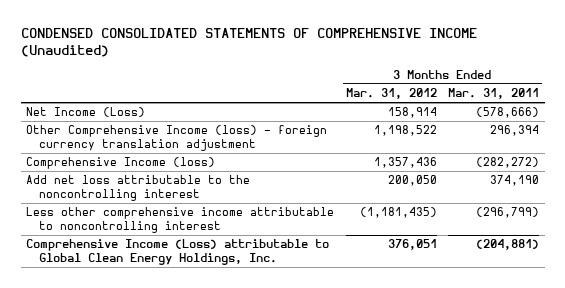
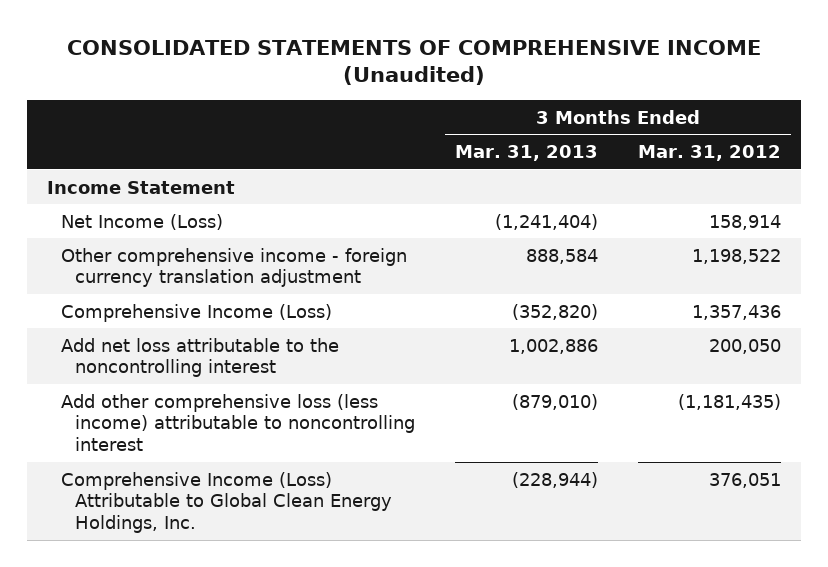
[20,27,477,57] CONDENSED CONSOLIDATED STATEMENTS OF COMPREHENSIVE INCOME (Unaudited) -> [66,39,761,86] CONSOLIDATED STATEMENTS OF COMPREHENSIVE INCOME (Unaudited)
[447,88,539,100] Mar. 31, 2011 -> none
none -> [454,144,598,161] Mar. 31, 2013
none -> [47,180,236,194] Income Statement
[26,125,328,152] Other Comprehensive Income (loss) - foreign currency translation adjustment -> [61,247,408,288] Other comprehensive income - foreign currency translation adjustment
[26,157,216,170] Comprehensive Income (loss) -> [61,303,333,322] Comprehensive Income (Loss)
[26,207,335,234] Less other comprehensive income attributable to noncontrolling interest -> [61,393,416,452] Add other comprehensive loss (less income) attributable to noncontrolling interest
[26,239,330,266] Comprehensive Income (Loss) attributable to Global Clean Energy Holdings, Inc. -> [61,471,393,534] Comprehensive Income (Loss) Attributable to Global Clean Energy Holdings, Inc.

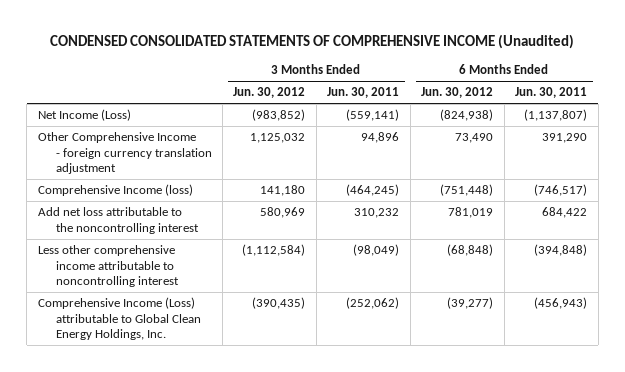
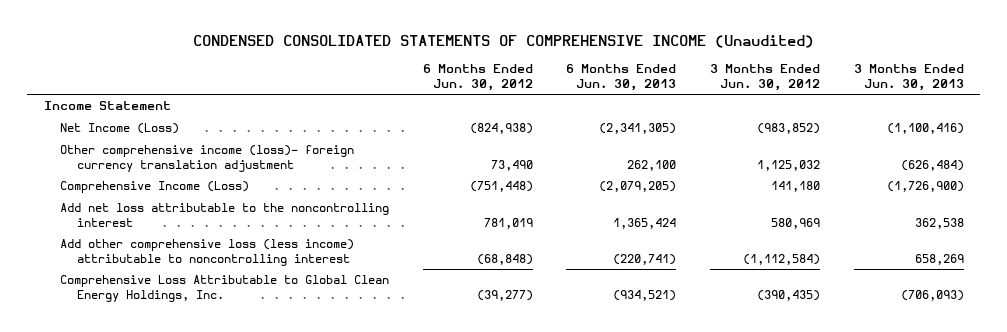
[327,87,400,99] Jun. 30, 2011 -> none
[515,87,588,99] Jun. 30, 2011 -> none
none -> [566,63,677,91] 6 Months Ended Jun. 30, 2013
none -> [853,63,964,91] 3 Months Ended Jun. 30, 2013
none -> [43,101,171,111] Income Statement
[37,132,212,175] Other Comprehensive Income - foreign currency translation adjustment -> [60,145,355,173] Other comprehensive income (loss)- foreign currency translation adjustment
[37,184,193,197] Comprehensive Income (loss) -> [60,181,250,194] Comprehensive Income (Loss)
[37,245,179,288] Less other comprehensive income attributable to noncontrolling interest -> [60,239,355,267] Add other comprehensive loss (less income) attributable to noncontrolling interest
[37,297,201,341] Comprehensive Income (Loss) attributable to Global Clean Energy Holdings, Inc. -> [60,275,390,303] Comprehensive Loss Attributable to Global Clean Energy Holdings, Inc.

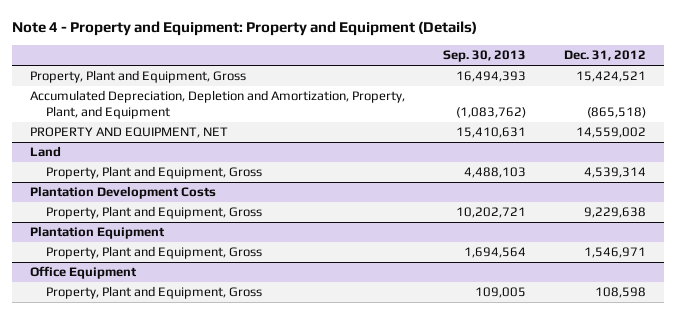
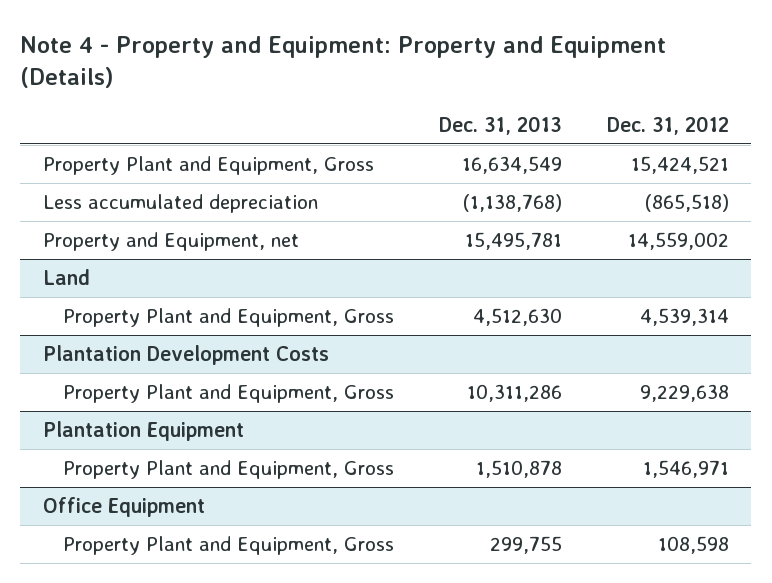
[442,50,526,63] Sep. 30, 2013 -> none
none -> [439,115,563,135] Dec. 31, 2013
[30,70,247,84] Property, Plant and Equipment, Gross -> [42,155,374,175] Property Plant and Equipment, Gross
[30,90,406,120] Accumulated Depreciation, Depletion and Amortization, Property, Plant, and Equipment -> [42,193,318,213] Less accumulated depreciation
[30,127,229,139] PROPERTY AND EQUIPMENT, NET -> [42,231,299,251] Property and Equipment, net
[45,166,262,180] Property, Plant and Equipment, Gross -> [63,307,395,327] Property Plant and Equipment, Gross
[45,206,262,220] Property, Plant and Equipment, Gross -> [63,383,395,403] Property Plant and Equipment, Gross
[45,246,262,260] Property, Plant and Equipment, Gross -> [63,459,395,479] Property Plant and Equipment, Gross
[45,286,262,300] Property, Plant and Equipment, Gross -> [63,535,395,555] Property Plant and Equipment, Gross

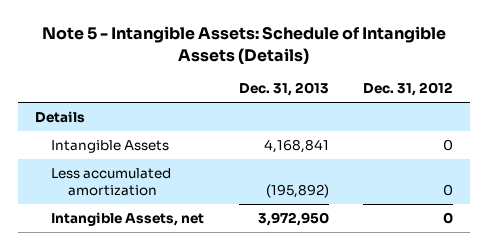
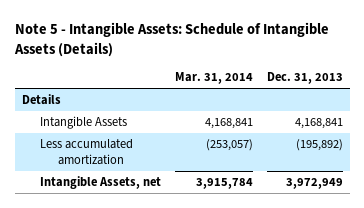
[362,82,453,97] Dec. 31, 2012 -> none
none -> [174,72,253,85] Mar. 31, 2014
[257,211,329,226] 3,972,950 -> [285,178,343,190] 3,972,949

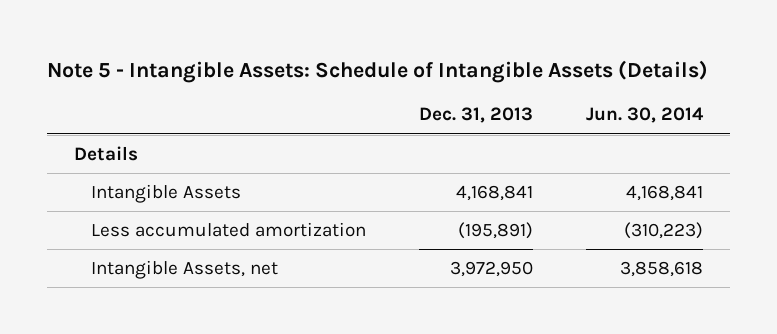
[174,72,253,85] Mar. 31, 2014 -> none
none -> [586,107,705,124] Jun. 30, 2014
[295,139,343,152] (195,892) -> [457,221,533,239] (195,891)
[285,178,343,190] 3,972,949 -> [449,260,533,277] 3,972,950

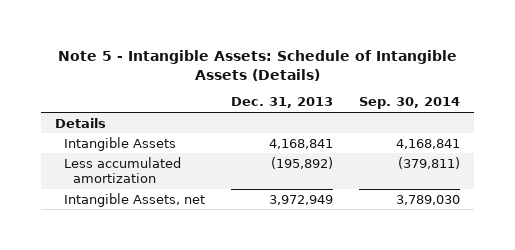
[586,107,705,124] Jun. 30, 2014 -> none
none -> [359,97,461,110] Sep. 30, 2014
[457,221,533,239] (195,891) -> [271,156,334,169] (195,892)
[449,260,533,277] 3,972,950 -> [269,194,334,205] 3,972,949

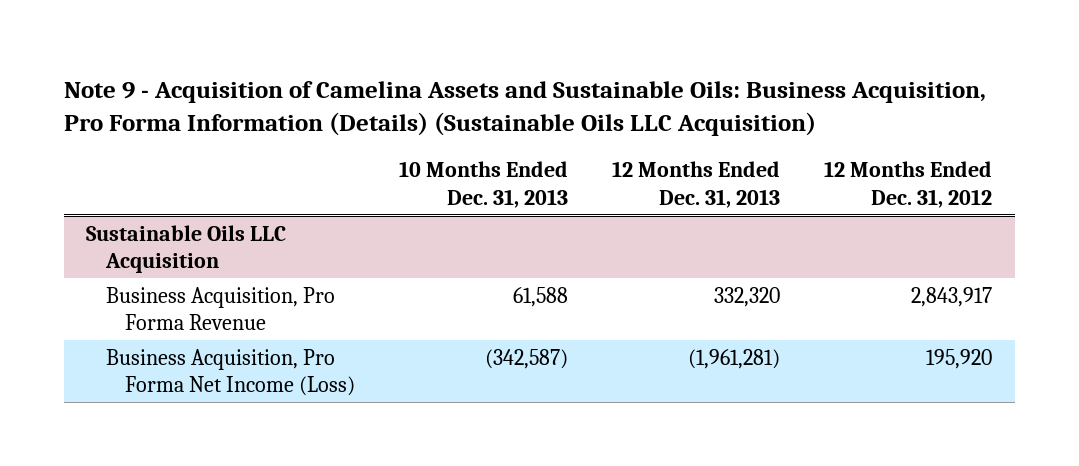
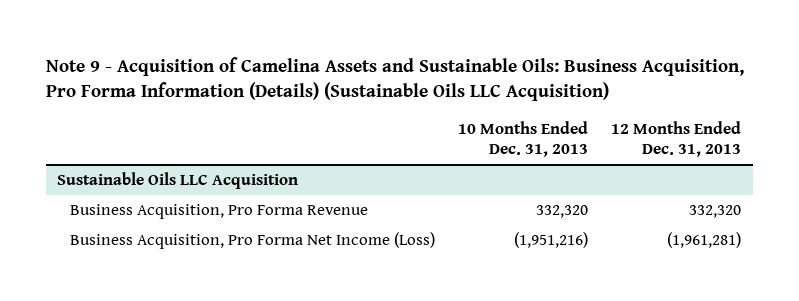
[824,161,993,208] 12 Months Ended Dec. 31, 2012 -> none
[513,286,569,307] 61,588 -> [536,205,589,219] 332,320
[485,348,569,369] (342,587) -> [514,232,589,249] (1,951,216)

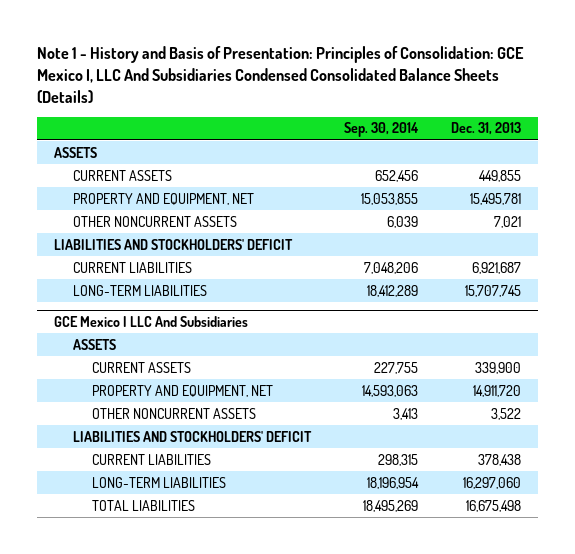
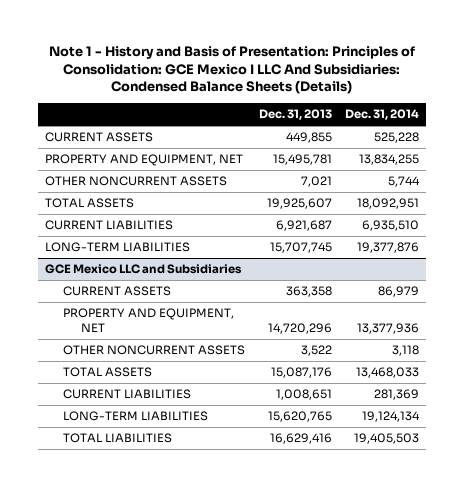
[37,46,525,103] Note 1 - History and Basis of Presentation: Principles of Consolidation: GCE Mexico I, LLC And Subsidiaries Condensed Consolidated Balance Sheets (Details) -> [49,46,416,95] Note 1 - History and Basis of Presentation: Principles of Consolidation: GCE Mexico I LLC And Subsidiaries: Condensed Balance Sheets (Details)
[344,122,420,138] Sep. 30, 2014 -> none
none -> [345,109,420,121] Dec. 31, 2014
[53,146,97,158] ASSETS -> none
[53,238,293,250] LIABILITIES AND STOCKHOLDERS' DEFICIT -> none
none -> [45,198,135,209] TOTAL ASSETS
[72,338,116,350] ASSETS -> none
[53,316,248,328] GCE Mexico I LLC And Subsidiaries -> [45,264,243,275] GCE Mexico LLC and Subsidiaries
[475,361,522,374] 339,900 -> [285,286,332,298] 363,358
[473,384,522,397] 14,911,720 -> [267,322,332,334] 14,720,296
[72,430,312,442] LIABILITIES AND STOCKHOLDERS' DEFICIT -> none
none -> [63,367,153,378] TOTAL ASSETS
[478,453,522,466] 378,438 -> [275,389,332,401] 1,008,651
[463,476,522,489] 16,297,060 -> [267,411,332,423] 15,620,765
[466,499,522,512] 16,675,498 -> [269,433,332,445] 16,629,416

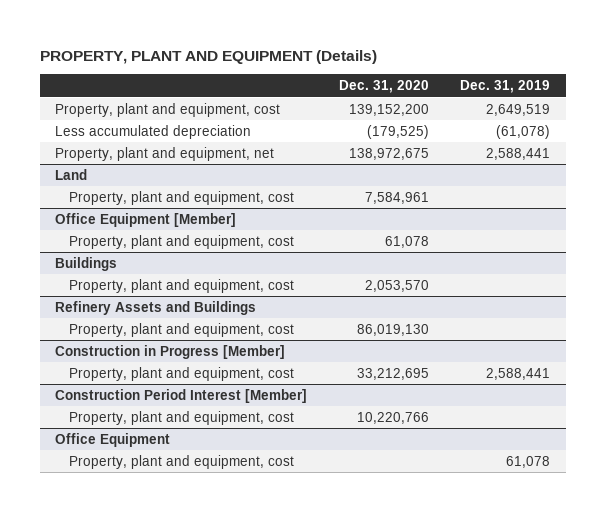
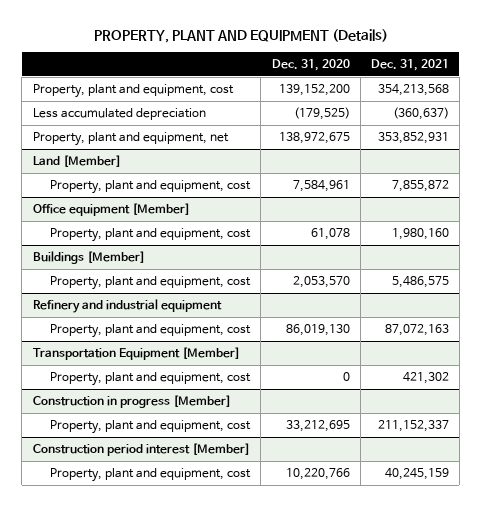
[460,80,551,94] Dec. 31, 2019 -> none
none -> [370,59,449,72] Dec. 31, 2021
[55,168,88,180] Land -> [32,155,121,168] Land [Member]
[55,212,237,227] Office Equipment [Member] -> [32,203,190,217] Office equipment [Member]
[55,256,118,271] Buildings -> [32,251,145,265] Buildings [Member]
[55,300,257,315] Refinery Assets and Buildings -> none
none -> [32,299,222,314] Refinery and industrial equipment
none -> [32,347,240,361] Transportation Equipment [Member]
none -> [50,372,252,387] Property, plant and equipment, cost
[55,344,286,359] Construction in Progress [Member] -> [32,395,231,409] Construction in progress [Member]
[55,388,308,403] Construction Period Interest [Member] -> [32,443,250,457] Construction period interest [Member]
[55,432,171,447] Office Equipment -> none
[69,454,295,469] Property, plant and equipment, cost -> none

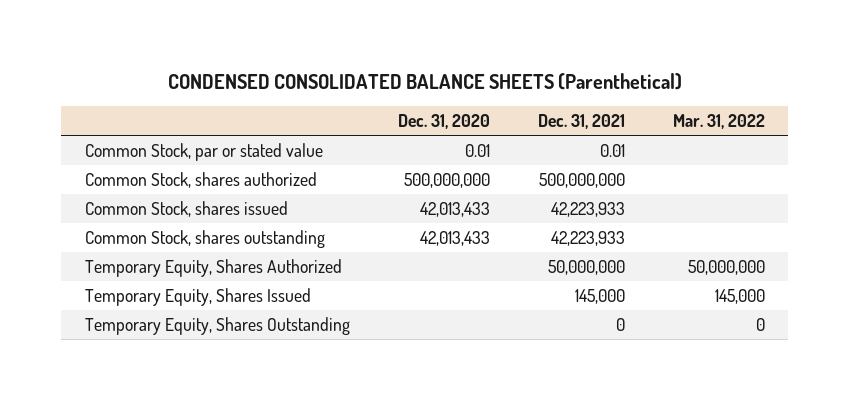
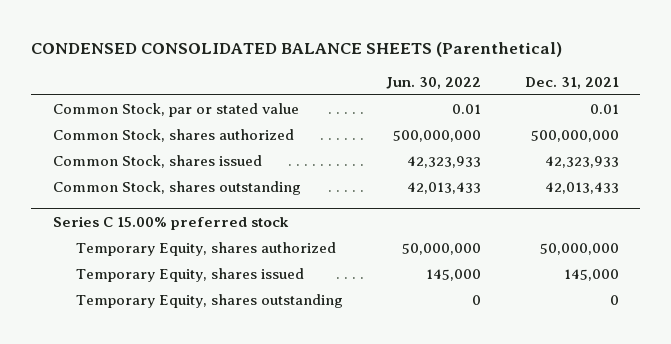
[398,114,491,130] Dec. 31, 2020 -> none
[672,114,765,130] Mar. 31, 2022 -> none
none -> [386,76,482,89] Jun. 30, 2022
[550,201,625,217] 42,223,933 -> [544,156,619,169] 42,323,933
[550,230,625,246] 42,223,933 -> [544,182,619,195] 42,013,433
none -> [52,215,289,230] Series C 15.00% preferred stock
[85,258,343,277] Temporary Equity, Shares Authorized -> [75,242,336,257] Temporary Equity, shares authorized
[85,287,312,306] Temporary Equity, Shares Issued -> [75,268,304,283] Temporary Equity, shares issued
[85,316,351,335] Temporary Equity, Shares Outstanding -> [75,294,343,309] Temporary Equity, shares outstanding

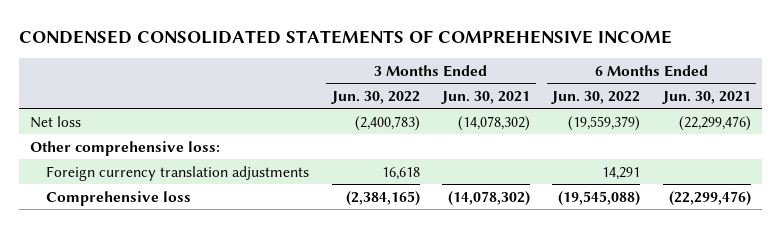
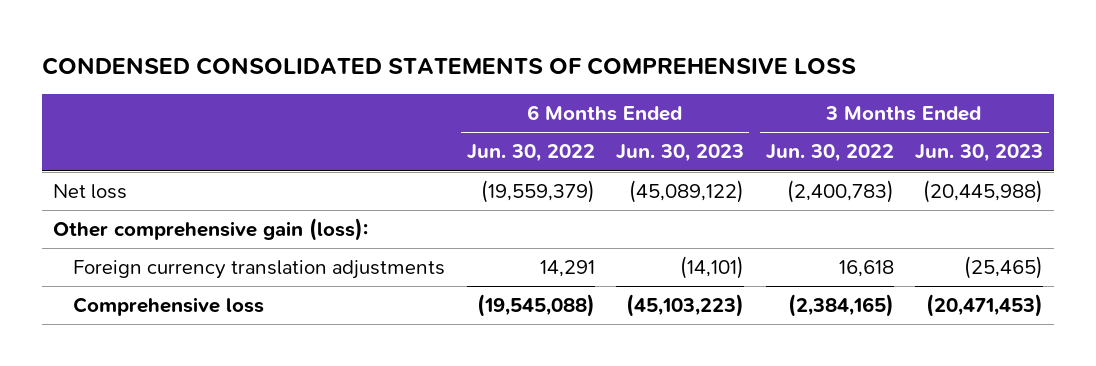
[18,29,672,44] CONDENSED CONSOLIDATED STATEMENTS OF COMPREHENSIVE INCOME -> [41,56,856,75] CONDENSED CONSOLIDATED STATEMENTS OF COMPREHENSIVE LOSS
[440,90,530,104] Jun. 30, 2021 -> none
[661,90,751,104] Jun. 30, 2021 -> none
none -> [616,144,745,163] Jun. 30, 2023
none -> [915,144,1044,163] Jun. 30, 2023
[30,140,221,156] Other comprehensive loss: -> [52,218,368,242] Other comprehensive gain (loss):

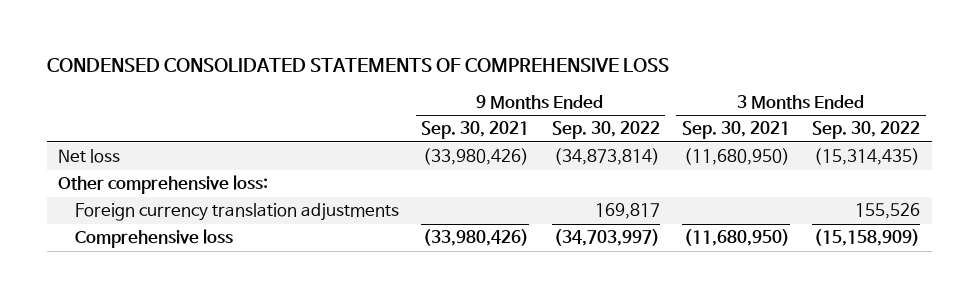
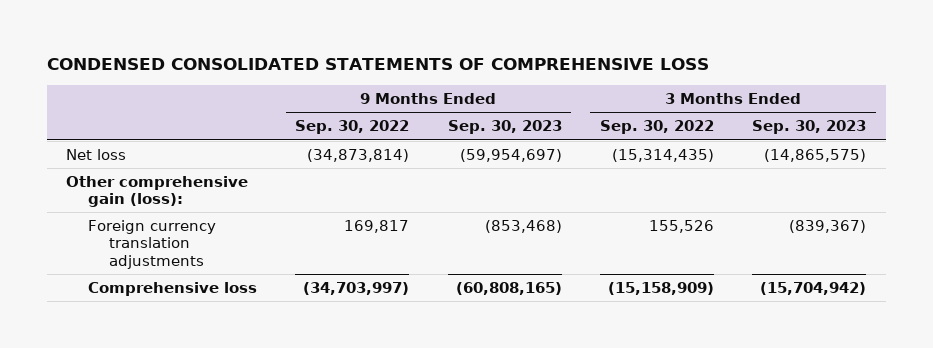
[421,121,530,140] Sep. 30, 2021 -> none
[682,121,791,140] Sep. 30, 2021 -> none
none -> [447,120,562,135] Sep. 30, 2023
none -> [752,120,867,135] Sep. 30, 2023
[58,175,269,195] Other comprehensive loss: -> [66,176,249,208] Other comprehensive gain (loss):

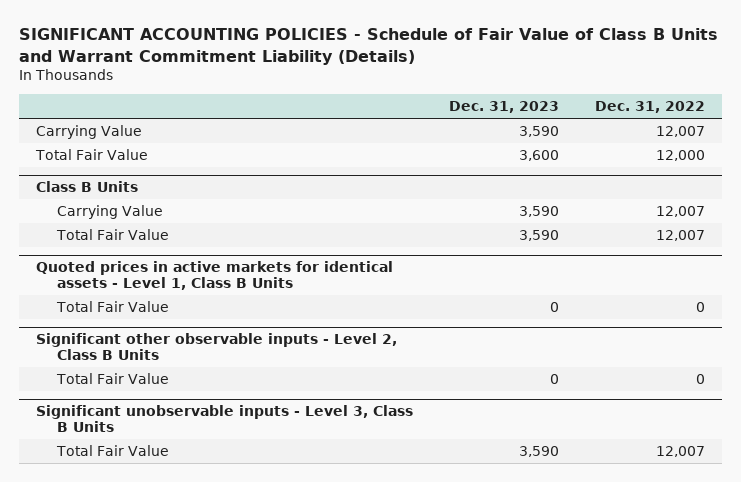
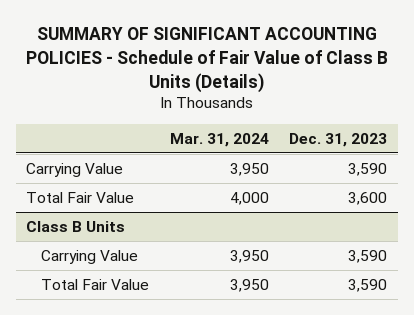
[18,28,718,65] SIGNIFICANT ACCOUNTING POLICIES - Schedule of Fair Value of Class B Units and Warrant Commitment Liability (Details) -> [25,26,388,93] SUMMARY OF SIGNIFICANT ACCOUNTING POLICIES - Schedule of Fair Value of Class B Units (Details)
[594,101,705,114] Dec. 31, 2022 -> none
none -> [169,132,269,147] Mar. 31, 2024
[36,260,394,291] Quoted prices in active markets for identical assets - Level 1, Class B Units -> none
[55,300,169,312] Total Fair Value -> none
[36,332,398,361] Significant other observable inputs - Level 2, Class B Units -> none
[55,372,169,384] Total Fair Value -> none
[36,404,414,433] Significant unobservable inputs - Level 3, Class B Units -> none
[55,444,169,456] Total Fair Value -> none

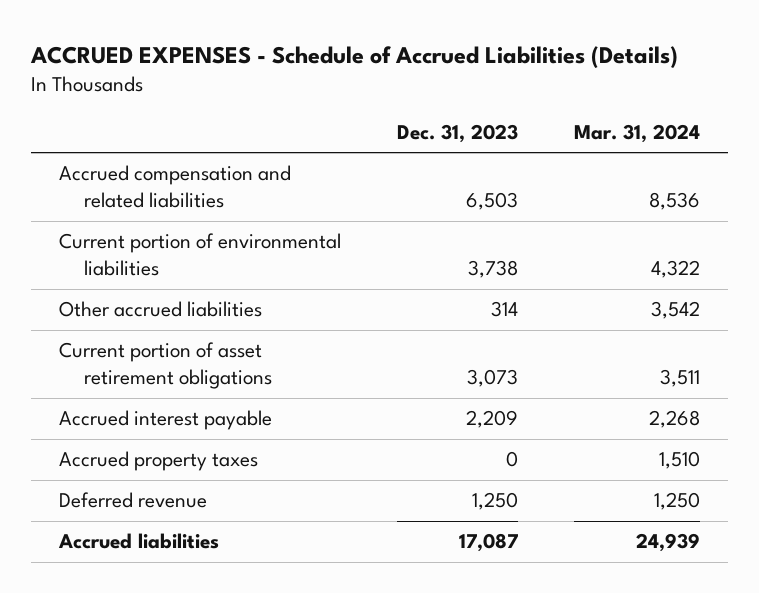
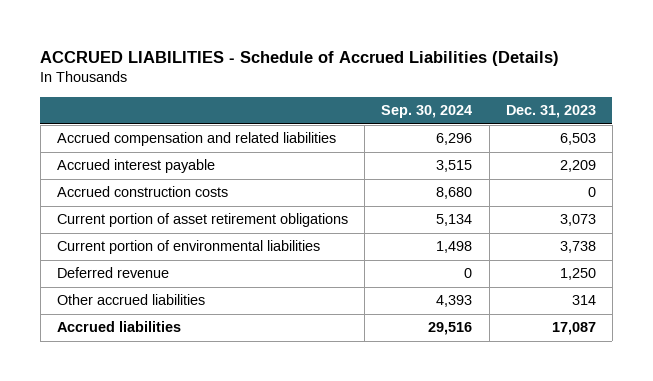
[29,45,678,68] ACCRUED EXPENSES - Schedule of Accrued Liabilities (Details) -> [40,50,560,66] ACCRUED LIABILITIES - Schedule of Accrued Liabilities (Details)
[574,123,701,143] Mar. 31, 2024 -> none
none -> [381,105,473,119] Sep. 30, 2024
[58,451,258,472] Accrued property taxes -> none
none -> [56,186,228,198] Accrued construction costs
[58,342,272,390] Current portion of asset retirement obligations -> [56,213,348,228] Current portion of asset retirement obligations
[58,233,341,277] Current portion of environmental liabilities -> [56,240,320,255] Current portion of environmental liabilities
[58,301,262,318] Other accrued liabilities -> [56,294,205,306] Other accrued liabilities

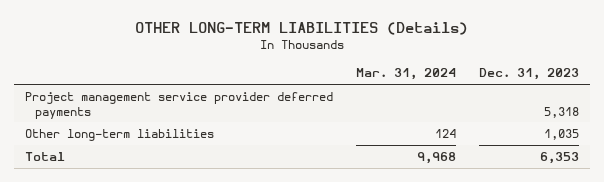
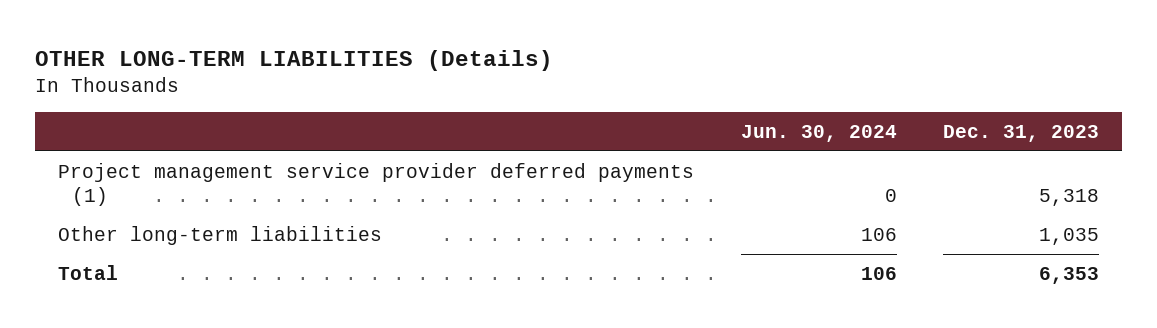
[355,68,456,81] Mar. 31, 2024 -> none
none -> [740,124,897,142] Jun. 30, 2024
[24,92,333,119] Project management service provider deferred payments -> [58,162,695,207] Project management service provider deferred payments (1)

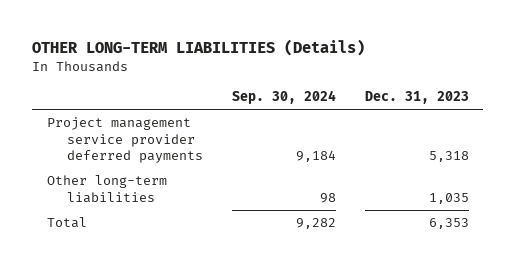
[740,124,897,142] Jun. 30, 2024 -> none
none -> [231,90,336,105] Sep. 30, 2024
[58,162,695,207] Project management service provider deferred payments (1) -> [46,117,204,164] Project management service provider deferred payments

